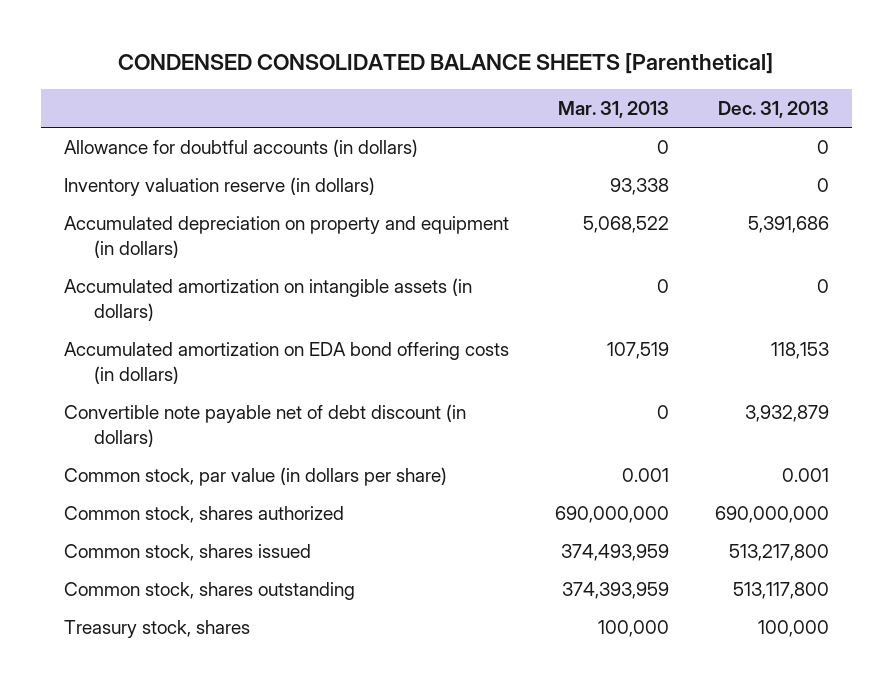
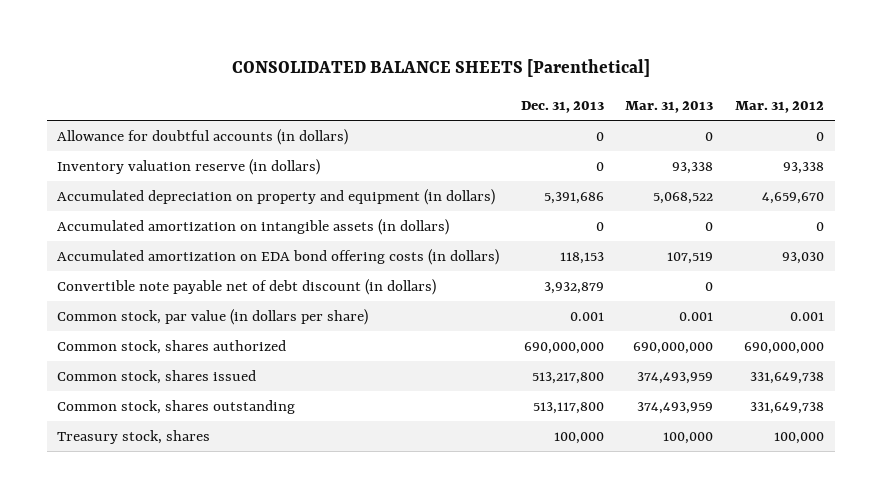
[118,53,774,75] CONDENSED CONSOLIDATED BALANCE SHEETS [Parenthetical] -> [231,59,650,78] CONSOLIDATED BALANCE SHEETS [Parenthetical]
none -> [735,101,825,114] Mar. 31, 2012
[561,582,669,600] 374,393,959 -> [637,401,714,414] 374,493,959

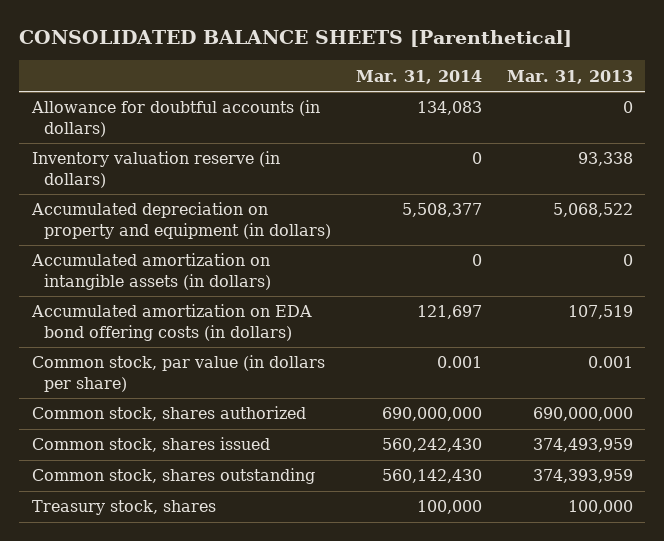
[520,101,604,114] Dec. 31, 2013 -> none
[735,101,825,114] Mar. 31, 2012 -> none
none -> [355,69,482,84] Mar. 31, 2014
[57,278,437,295] Convertible note payable net of debt discount (in dollars) -> none
[637,401,714,414] 374,493,959 -> [532,469,633,484] 374,393,959

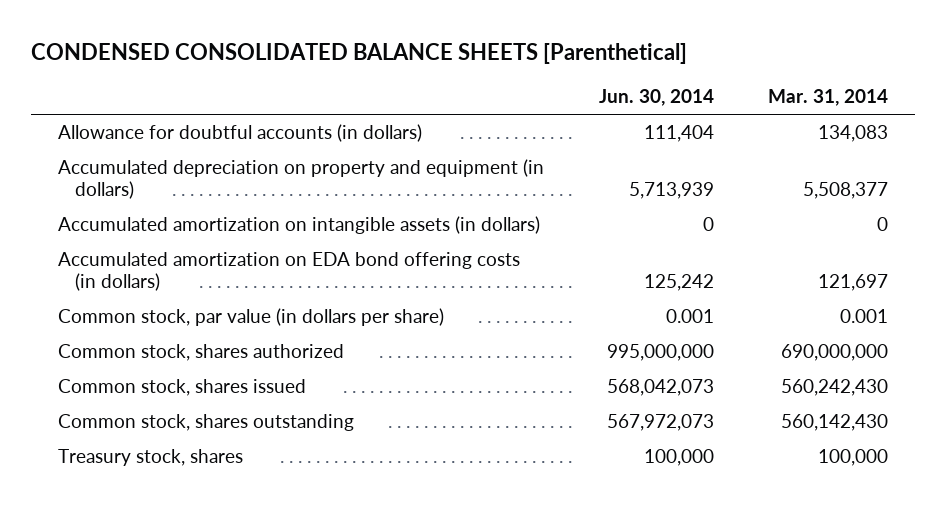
[19,30,573,48] CONSOLIDATED BALANCE SHEETS [Parenthetical] -> [31,43,688,65] CONDENSED CONSOLIDATED BALANCE SHEETS [Parenthetical]
[506,69,633,84] Mar. 31, 2013 -> none
none -> [598,89,714,107] Jun. 30, 2014
[31,151,280,188] Inventory valuation reserve (in dollars) -> none

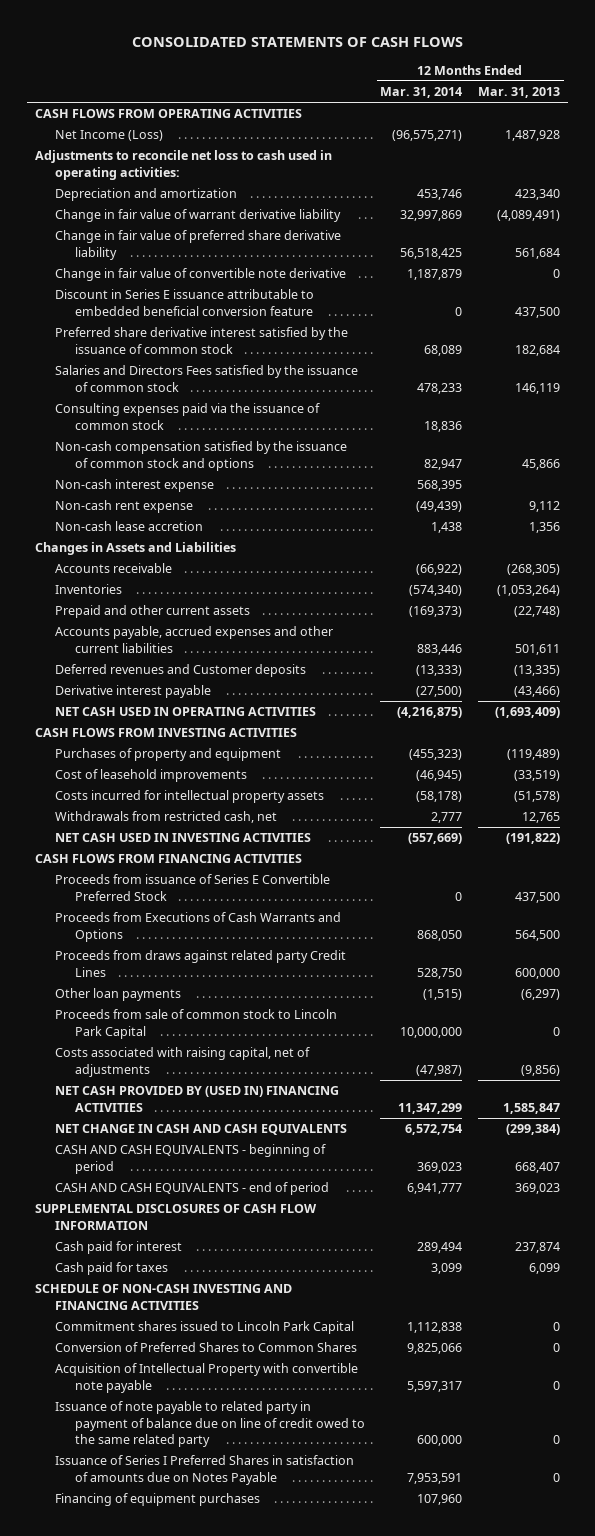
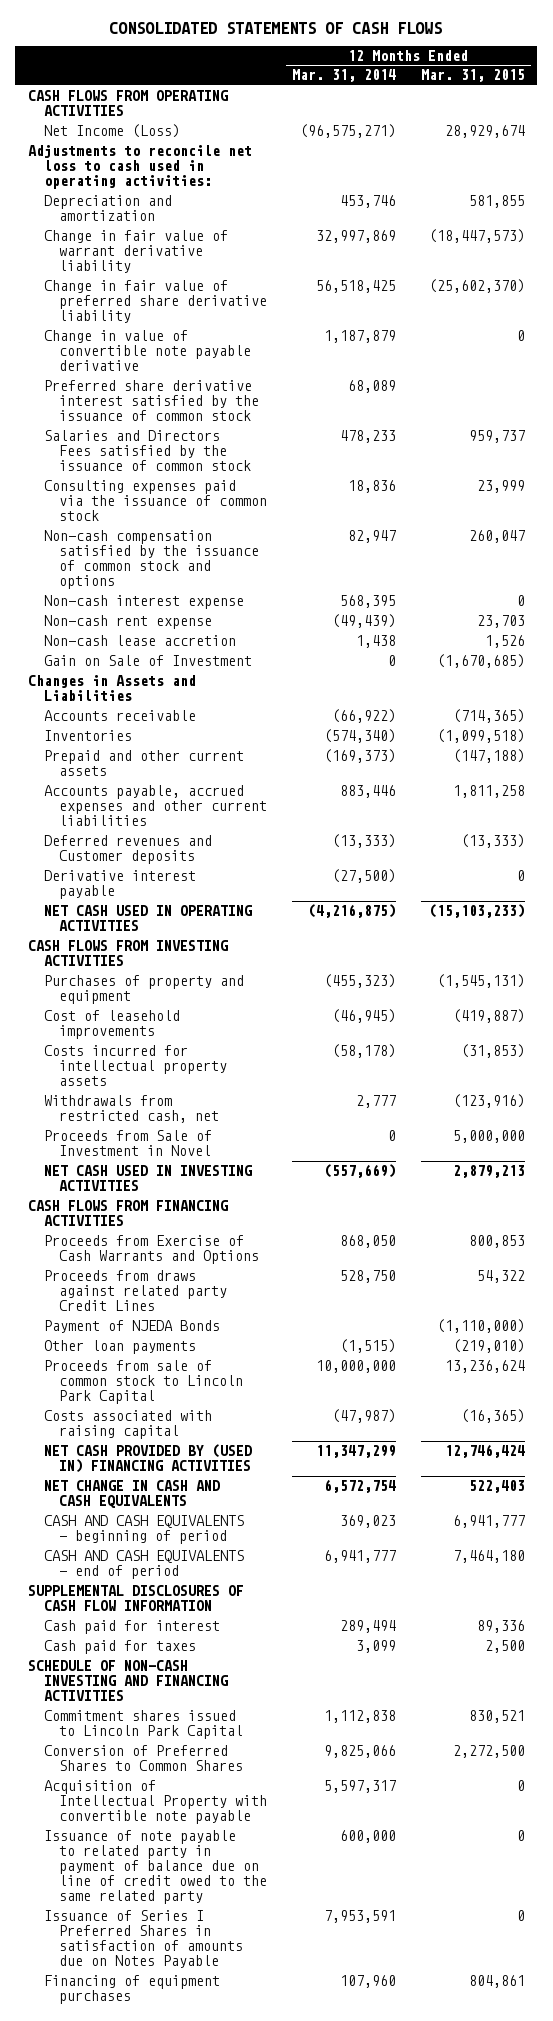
[478,87,561,99] Mar. 31, 2013 -> none
none -> [420,69,525,83] Mar. 31, 2015
[54,289,314,316] Discount in Series E issuance attributable to embedded beneficial conversion feature -> none
[54,268,346,282] Change in fair value of convertible note derivative -> [43,330,252,372] Change in value of convertible note payable derivative
none -> [43,655,252,667] Gain on Sale of Investment
none -> [43,1130,212,1157] Proceeds from Sale of Investment in Novel
[54,874,330,901] Proceeds from issuance of Series E Convertible Preferred Stock -> none
[54,912,341,942] Proceeds from Executions of Cash Warrants and Options -> [43,1235,260,1265] Proceeds from Exercise of Cash Warrants and Options
none -> [43,1320,220,1334] Payment of NJEDA Bonds
[54,1047,310,1077] Costs associated with raising capital, net of adjustments -> [43,1410,212,1440] Costs associated with raising capital

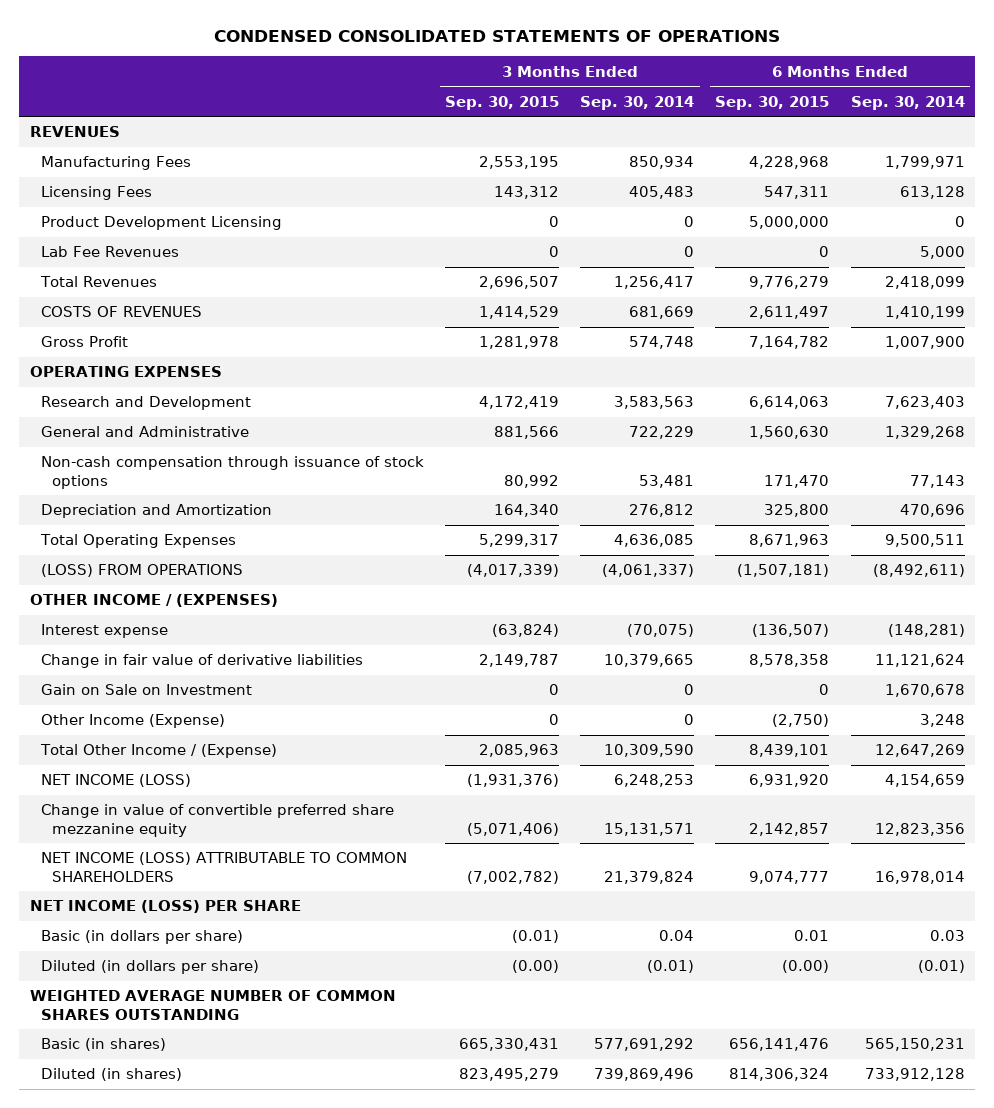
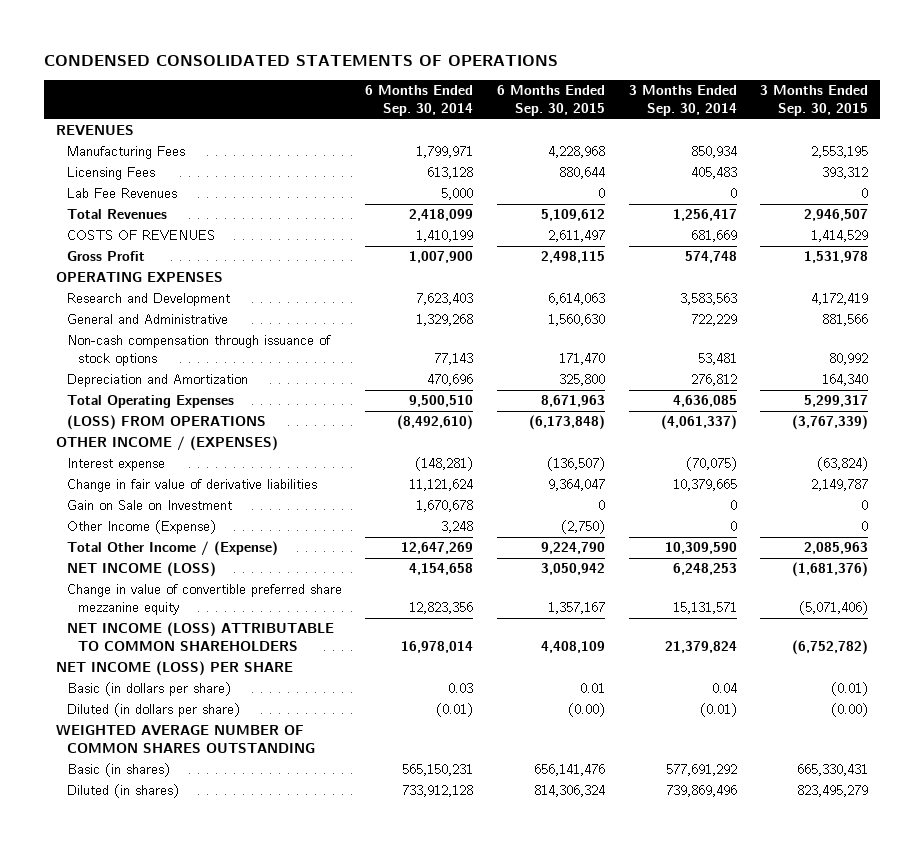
[40,216,282,231] Product Development Licensing -> none
[494,186,560,200] 143,312 -> [822,167,869,180] 393,312
[764,186,830,200] 547,311 -> [558,167,605,180] 880,644
[479,276,560,290] 2,696,507 -> [804,209,869,222] 2,946,507
[749,276,830,290] 9,776,279 -> [540,209,605,222] 5,109,612
[479,336,560,350] 1,281,978 -> [804,251,869,264] 1,531,978
[749,336,830,350] 7,164,782 -> [540,251,605,264] 2,498,115
[884,534,965,548] 9,500,511 -> [409,395,474,408] 9,500,510
[467,564,560,578] (4,017,339) -> [792,415,869,431] (3,767,339)
[737,564,830,578] (1,507,181) -> [528,415,605,431] (6,173,848)
[872,564,965,578] (8,492,611) -> [397,415,474,431] (8,492,610)
[749,654,830,668] 8,578,358 -> [547,479,605,492] 9,364,047
[749,744,830,758] 8,439,101 -> [540,542,605,555] 9,224,790
[467,774,560,788] (1,931,376) -> [792,562,869,578] (1,681,376)
[749,774,830,788] 6,931,920 -> [540,563,605,576] 3,050,942
[884,774,965,788] 4,154,659 -> [409,563,474,576] 4,154,658
[749,822,830,836] 2,142,857 -> [547,602,605,615] 1,357,167
[467,870,560,884] (7,002,782) -> [792,640,869,656] (6,752,782)
[749,870,830,884] 9,074,777 -> [540,641,605,654] 4,408,109

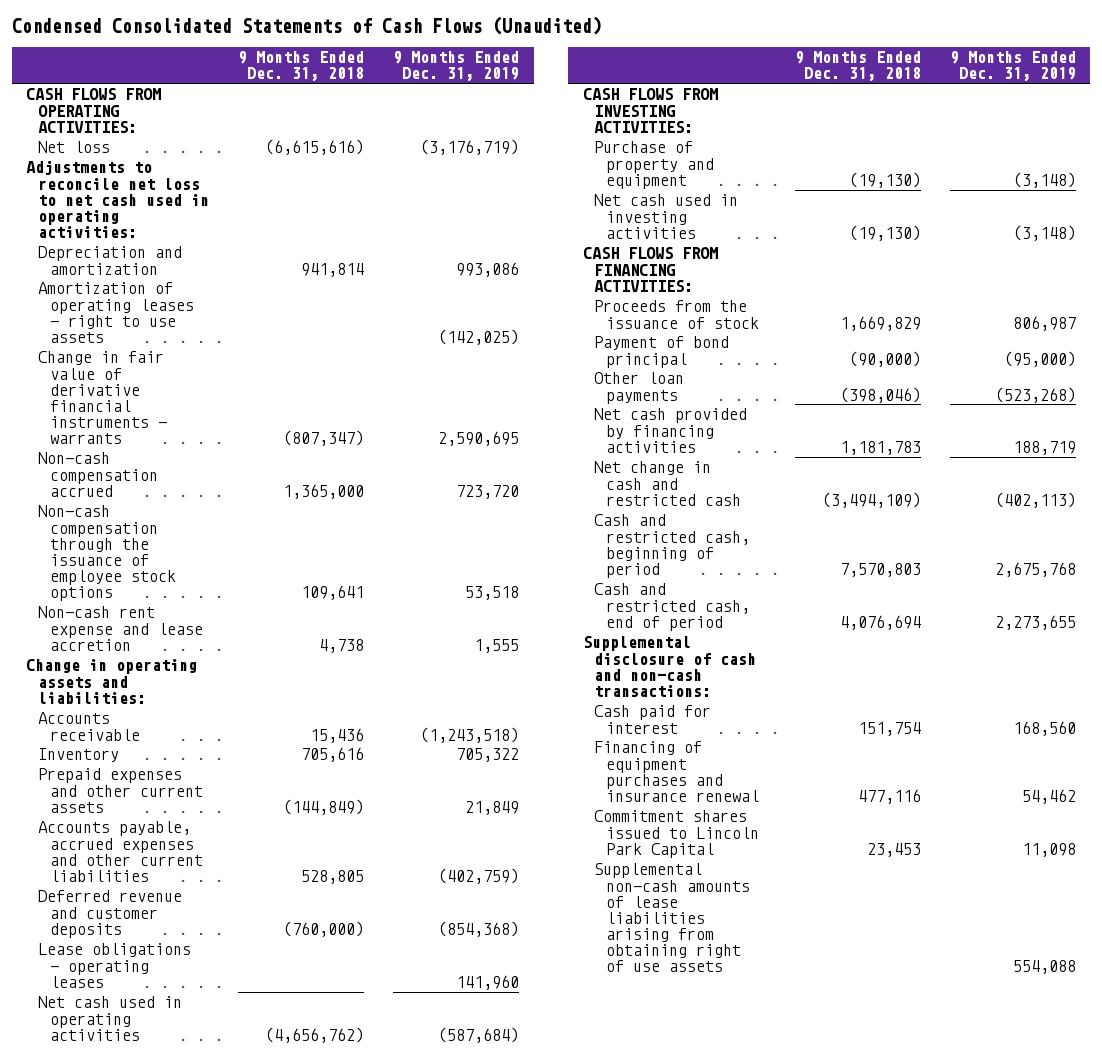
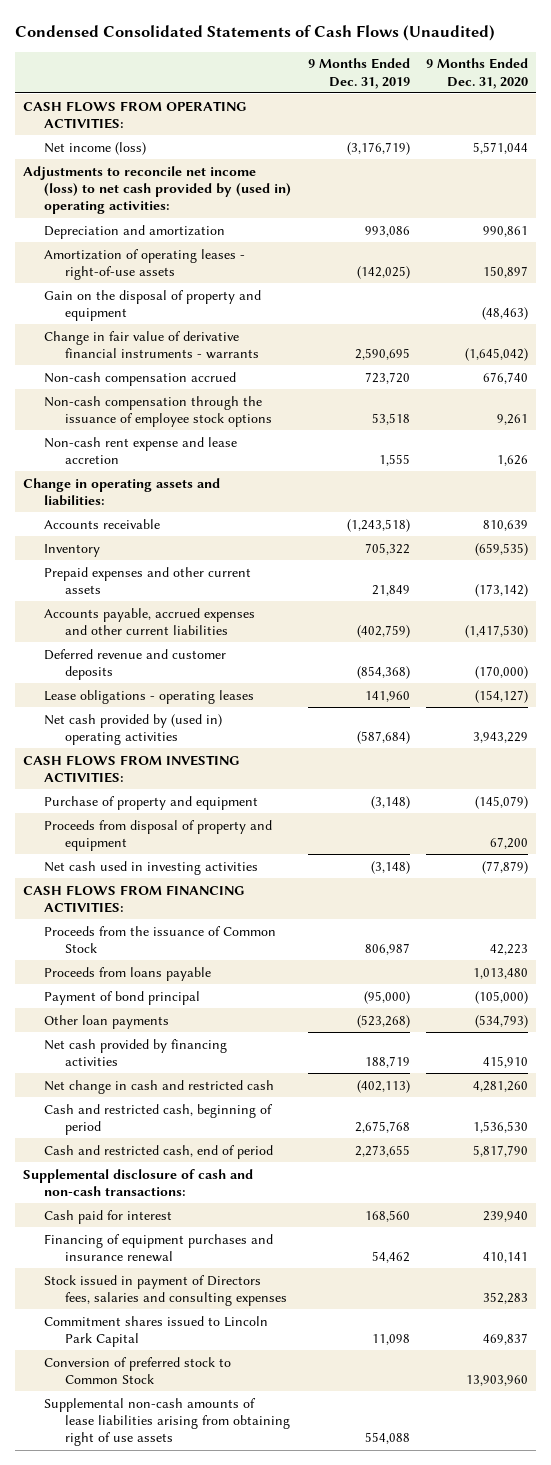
[238,51,365,82] 9 Months Ended Dec. 31, 2018 -> none
none -> [425,58,528,89] 9 Months Ended Dec. 31, 2020
[38,141,111,154] Net loss -> [44,141,147,155] Net income (loss)
[26,160,210,239] Adjustments to reconcile net loss to net cash used in operating activities: -> [23,165,292,215] Adjustments to reconcile net income (loss) to net cash provided by (used in) operating activities:
[38,282,194,343] Amortization of operating leases - right to use assets -> [44,248,246,280] Amortization of operating leases - right-of-use assets
none -> [44,289,262,321] Gain on the disposal of property and equipment
[38,996,183,1041] Net cash used in operating activities -> [44,713,223,745] Net cash provided by (used in) operating activities
none -> [44,819,273,851] Proceeds from disposal of property and equipment
[594,300,760,329] Proceeds from the issuance of stock -> [44,925,277,953] Proceeds from the issuance of Common Stock
none -> [44,966,212,981] Proceeds from loans payable
none -> [44,1274,288,1306] Stock issued in payment of Directors fees, salaries and consulting expenses
none -> [44,1356,232,1384] Conversion of preferred stock to Common Stock

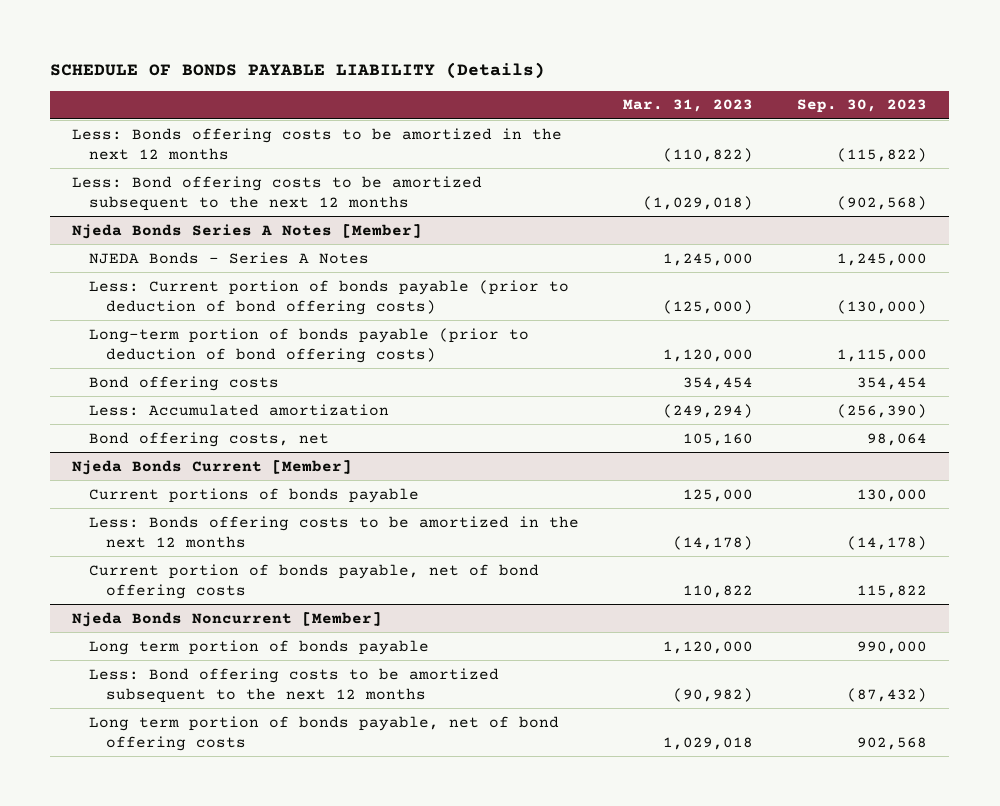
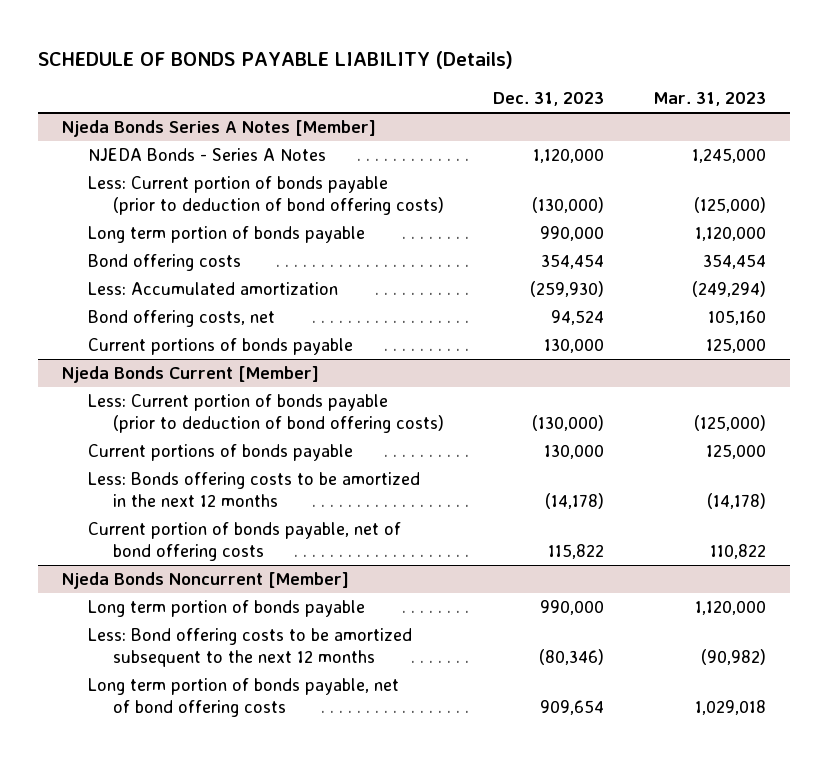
[797,99,928,114] Sep. 30, 2023 -> none
none -> [492,91,604,106] Dec. 31, 2023
[72,127,563,160] Less: Bonds offering costs to be amortized in the next 12 months -> none
[72,175,483,211] Less: Bond offering costs to be amortized subsequent to the next 12 months -> none
[89,327,530,363] Long-term portion of bonds payable (prior to deduction of bond offering costs) -> [87,226,365,244] Long term portion of bonds payable
none -> [87,338,353,356] Current portions of bonds payable
none -> [87,394,445,433] Less: Current portion of bonds payable (prior to deduction of bond offering costs)

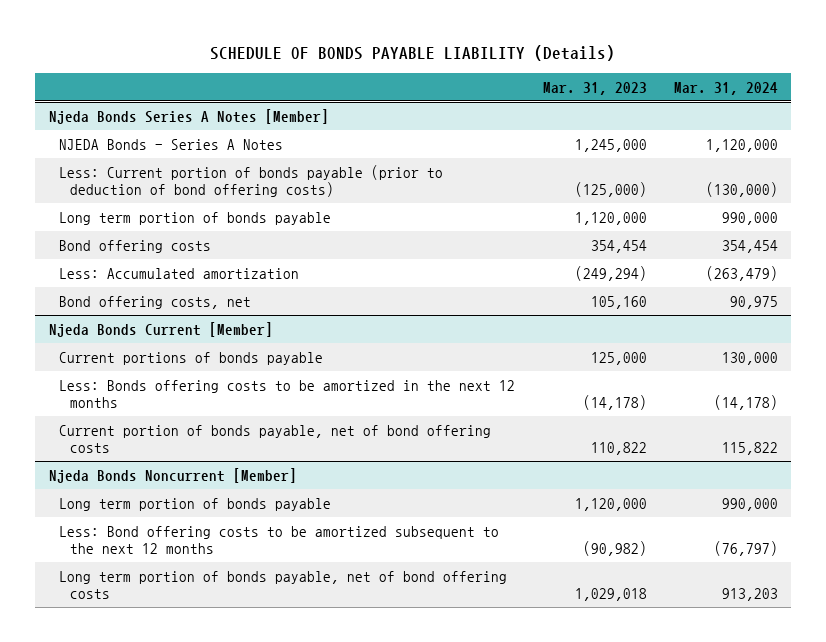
[492,91,604,106] Dec. 31, 2023 -> none
none -> [673,81,778,95] Mar. 31, 2024
[87,338,353,356] Current portions of bonds payable -> none
[87,394,445,433] Less: Current portion of bonds payable (prior to deduction of bond offering costs) -> none

